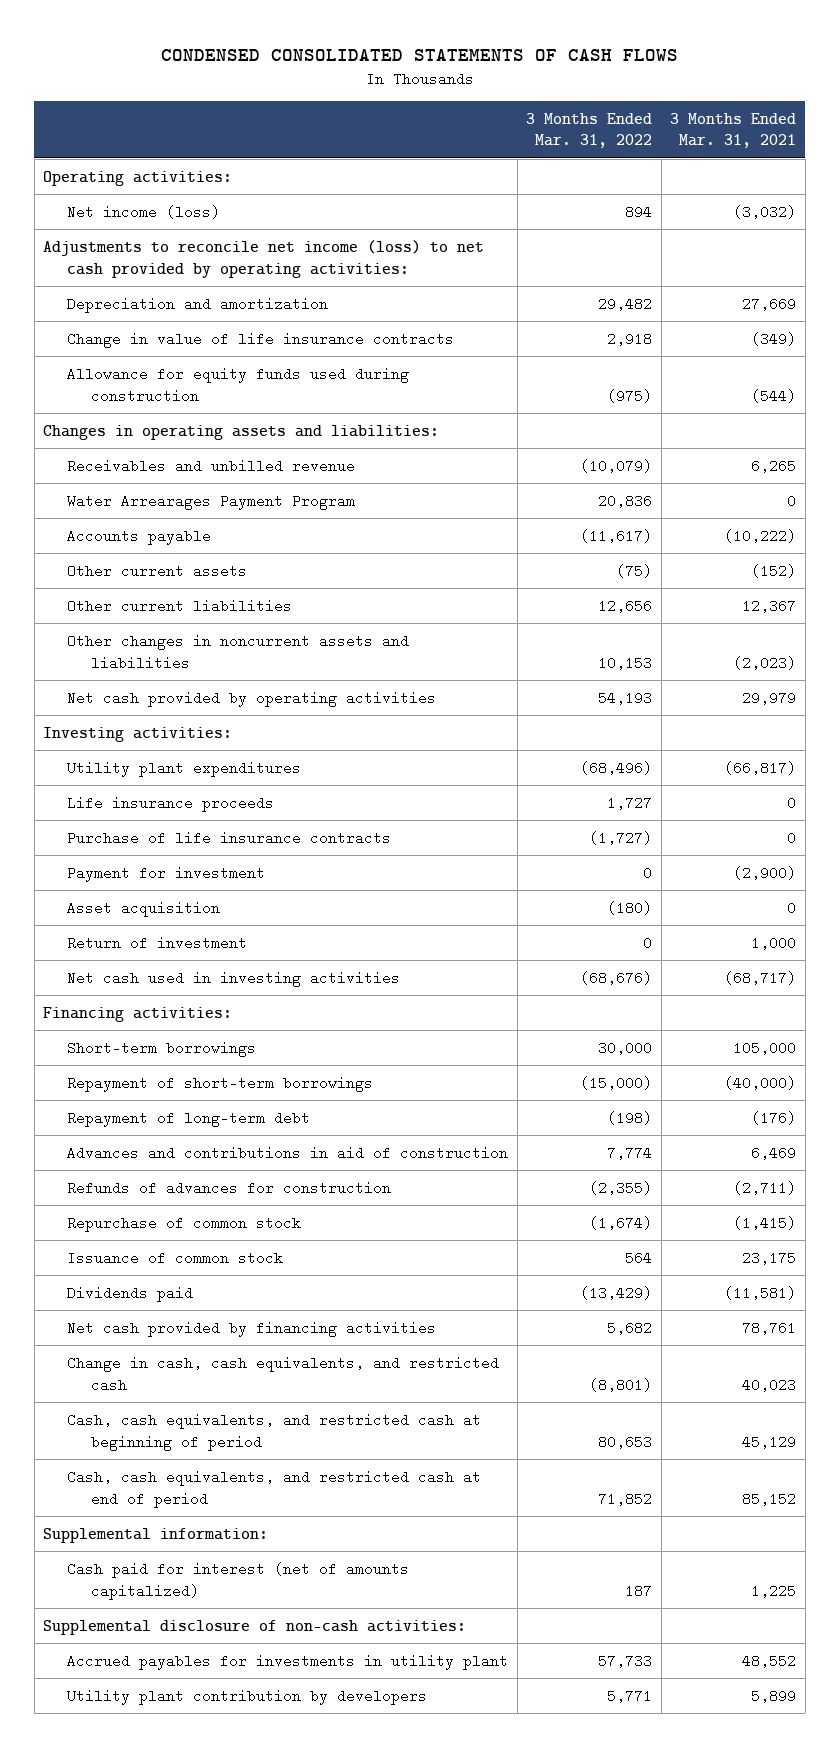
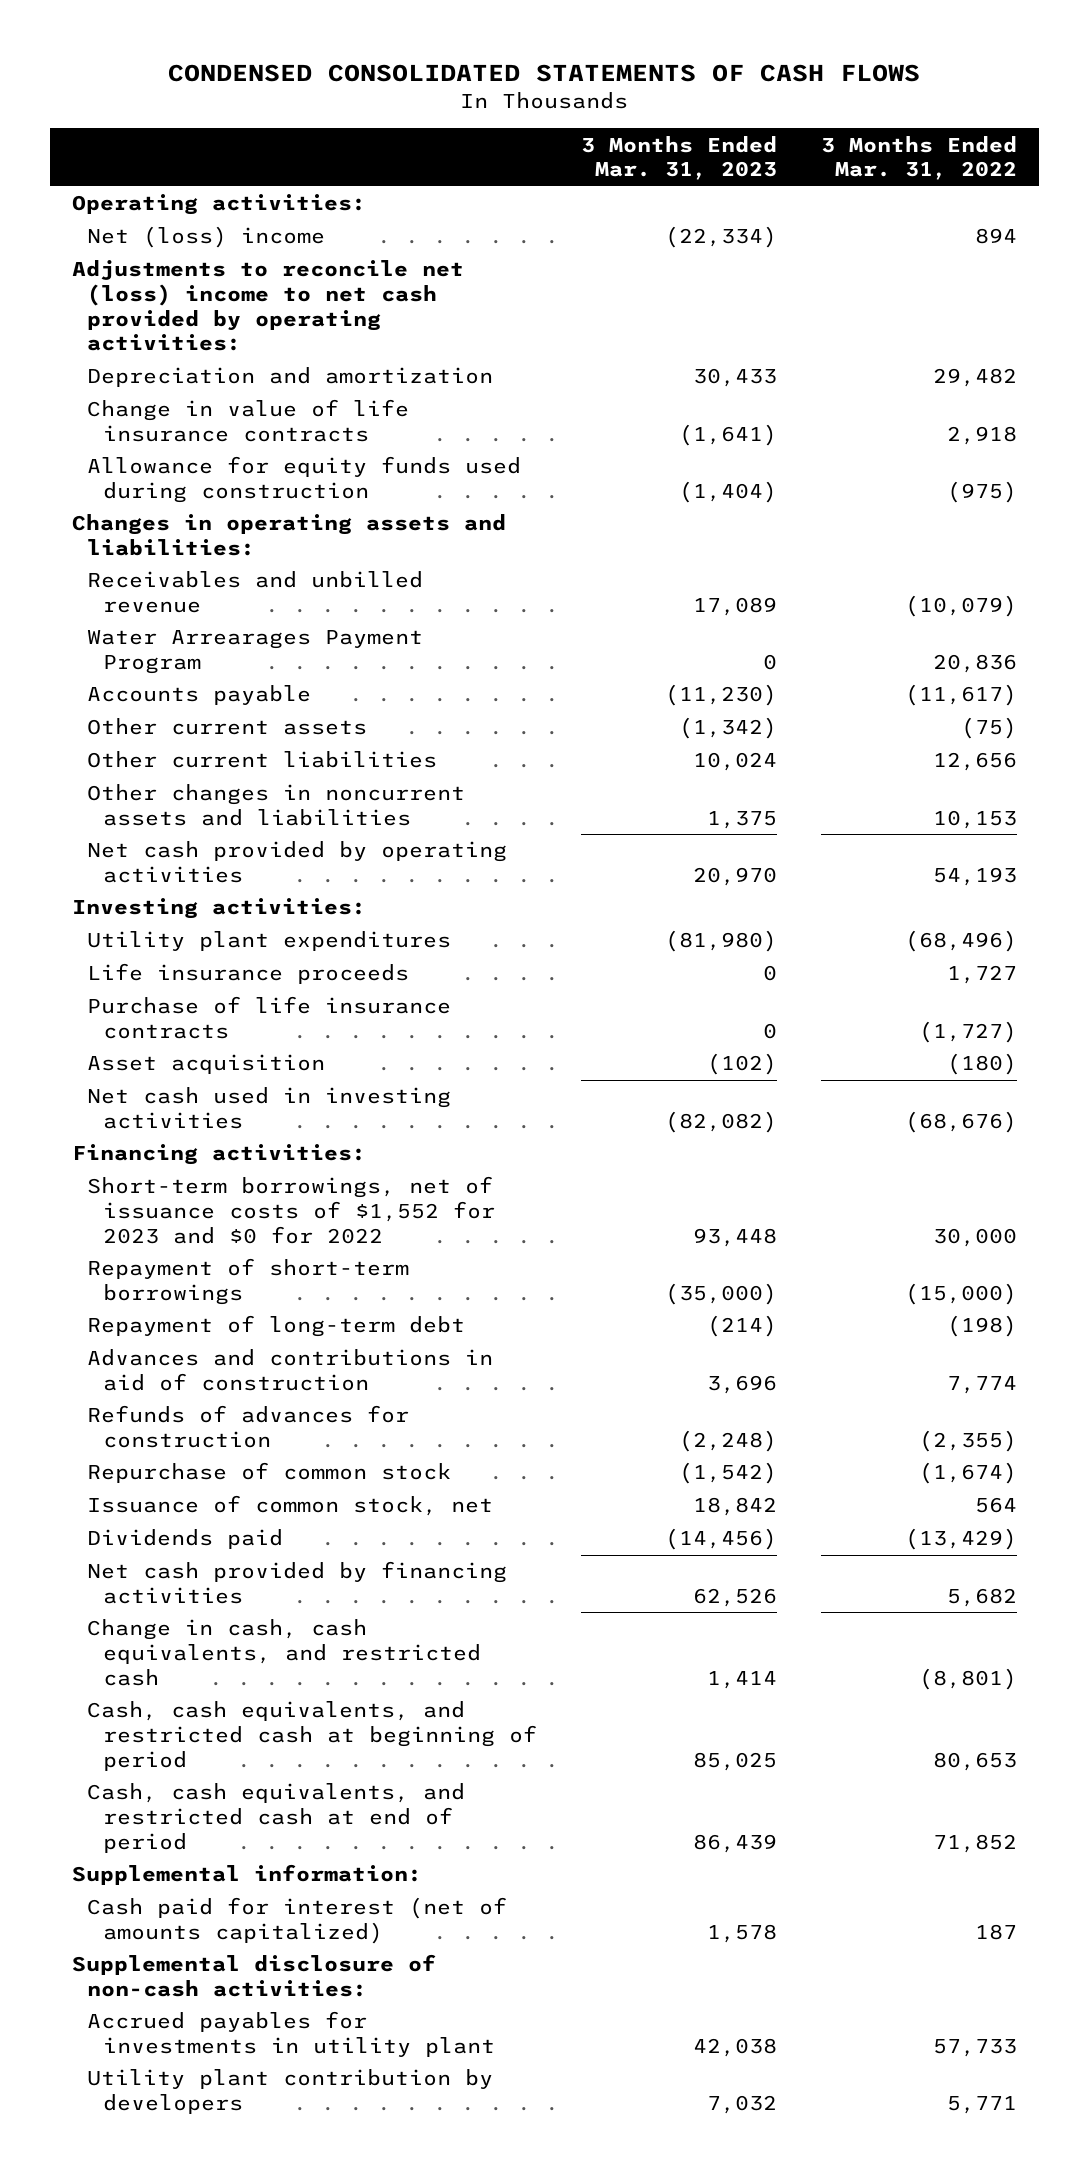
[670,112,797,149] 3 Months Ended Mar. 31, 2021 -> none
none -> [580,135,777,181] 3 Months Ended Mar. 31, 2023
[67,204,221,219] Net income (loss) -> [87,226,326,249] Net (loss) income
[43,239,485,278] Adjustments to reconcile net income (loss) to net cash provided by operating activities: -> [71,260,464,352] Adjustments to reconcile net (loss) income to net cash provided by operating activities:
[67,865,266,882] Payment for investment -> none
[67,935,248,950] Return of investment -> none
[67,1040,257,1057] Short-term borrowings -> [87,1176,496,1244] Short-term borrowings, net of issuance costs of $1,552 for 2023 and $0 for 2022
[67,1250,284,1265] Issuance of common stock -> [87,1495,494,1517] Issuance of common stock, net

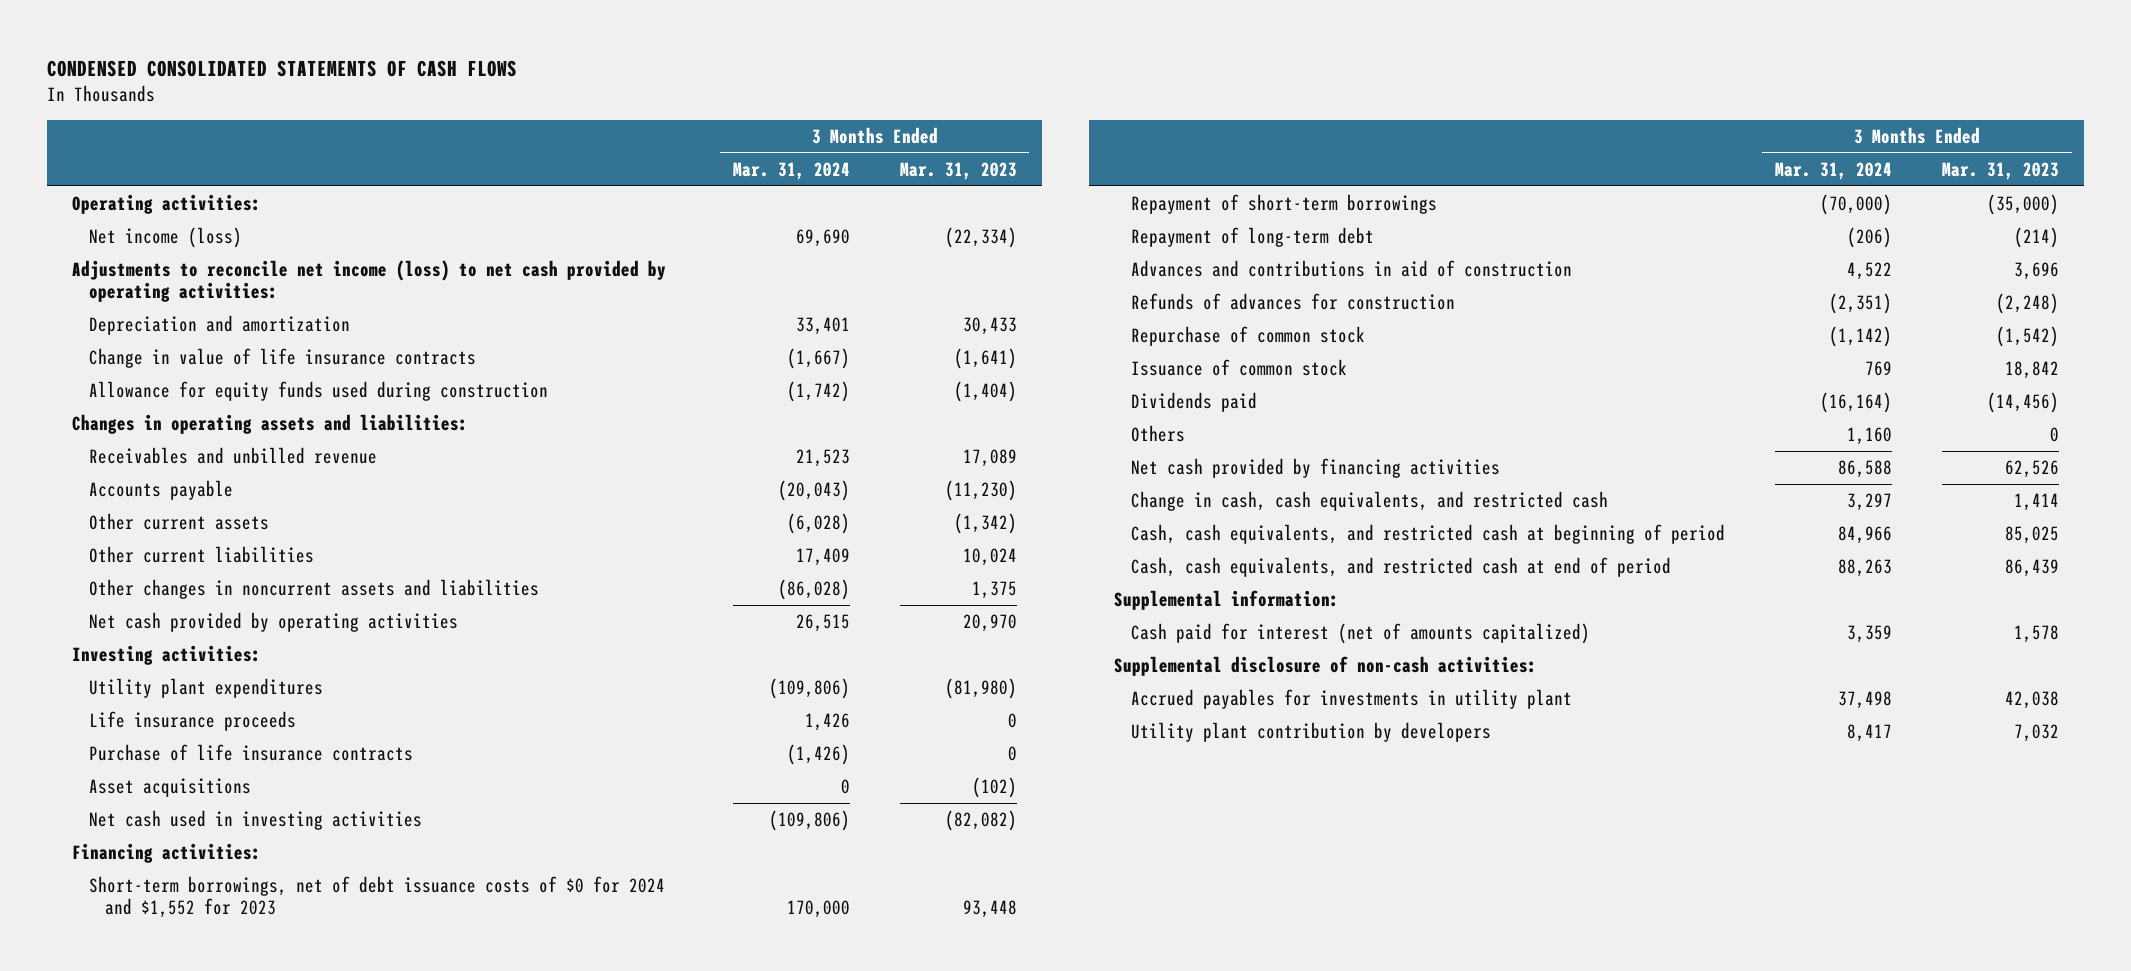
[820,135,1017,181] 3 Months Ended Mar. 31, 2022 -> none
none -> [732,161,850,180] Mar. 31, 2024
[87,226,326,249] Net (loss) income -> [88,227,242,249] Net income (loss)
[71,260,464,352] Adjustments to reconcile net (loss) income to net cash provided by operating activities: -> [71,260,666,302] Adjustments to reconcile net income (loss) to net cash provided by operating activities:
[87,630,424,675] Water Arrearages Payment Program -> none
[87,1054,326,1075] Asset acquisition -> [88,778,251,798] Asset acquisitions
[87,1176,496,1244] Short-term borrowings, net of issuance costs of $1,552 for 2023 and $0 for 2022 -> [88,876,665,918] Short-term borrowings, net of debt issuance costs of $0 for 2024 and $1,552 for 2023
[87,1495,494,1517] Issuance of common stock, net -> [1130,359,1347,377] Issuance of common stock
none -> [1130,425,1185,443] Others

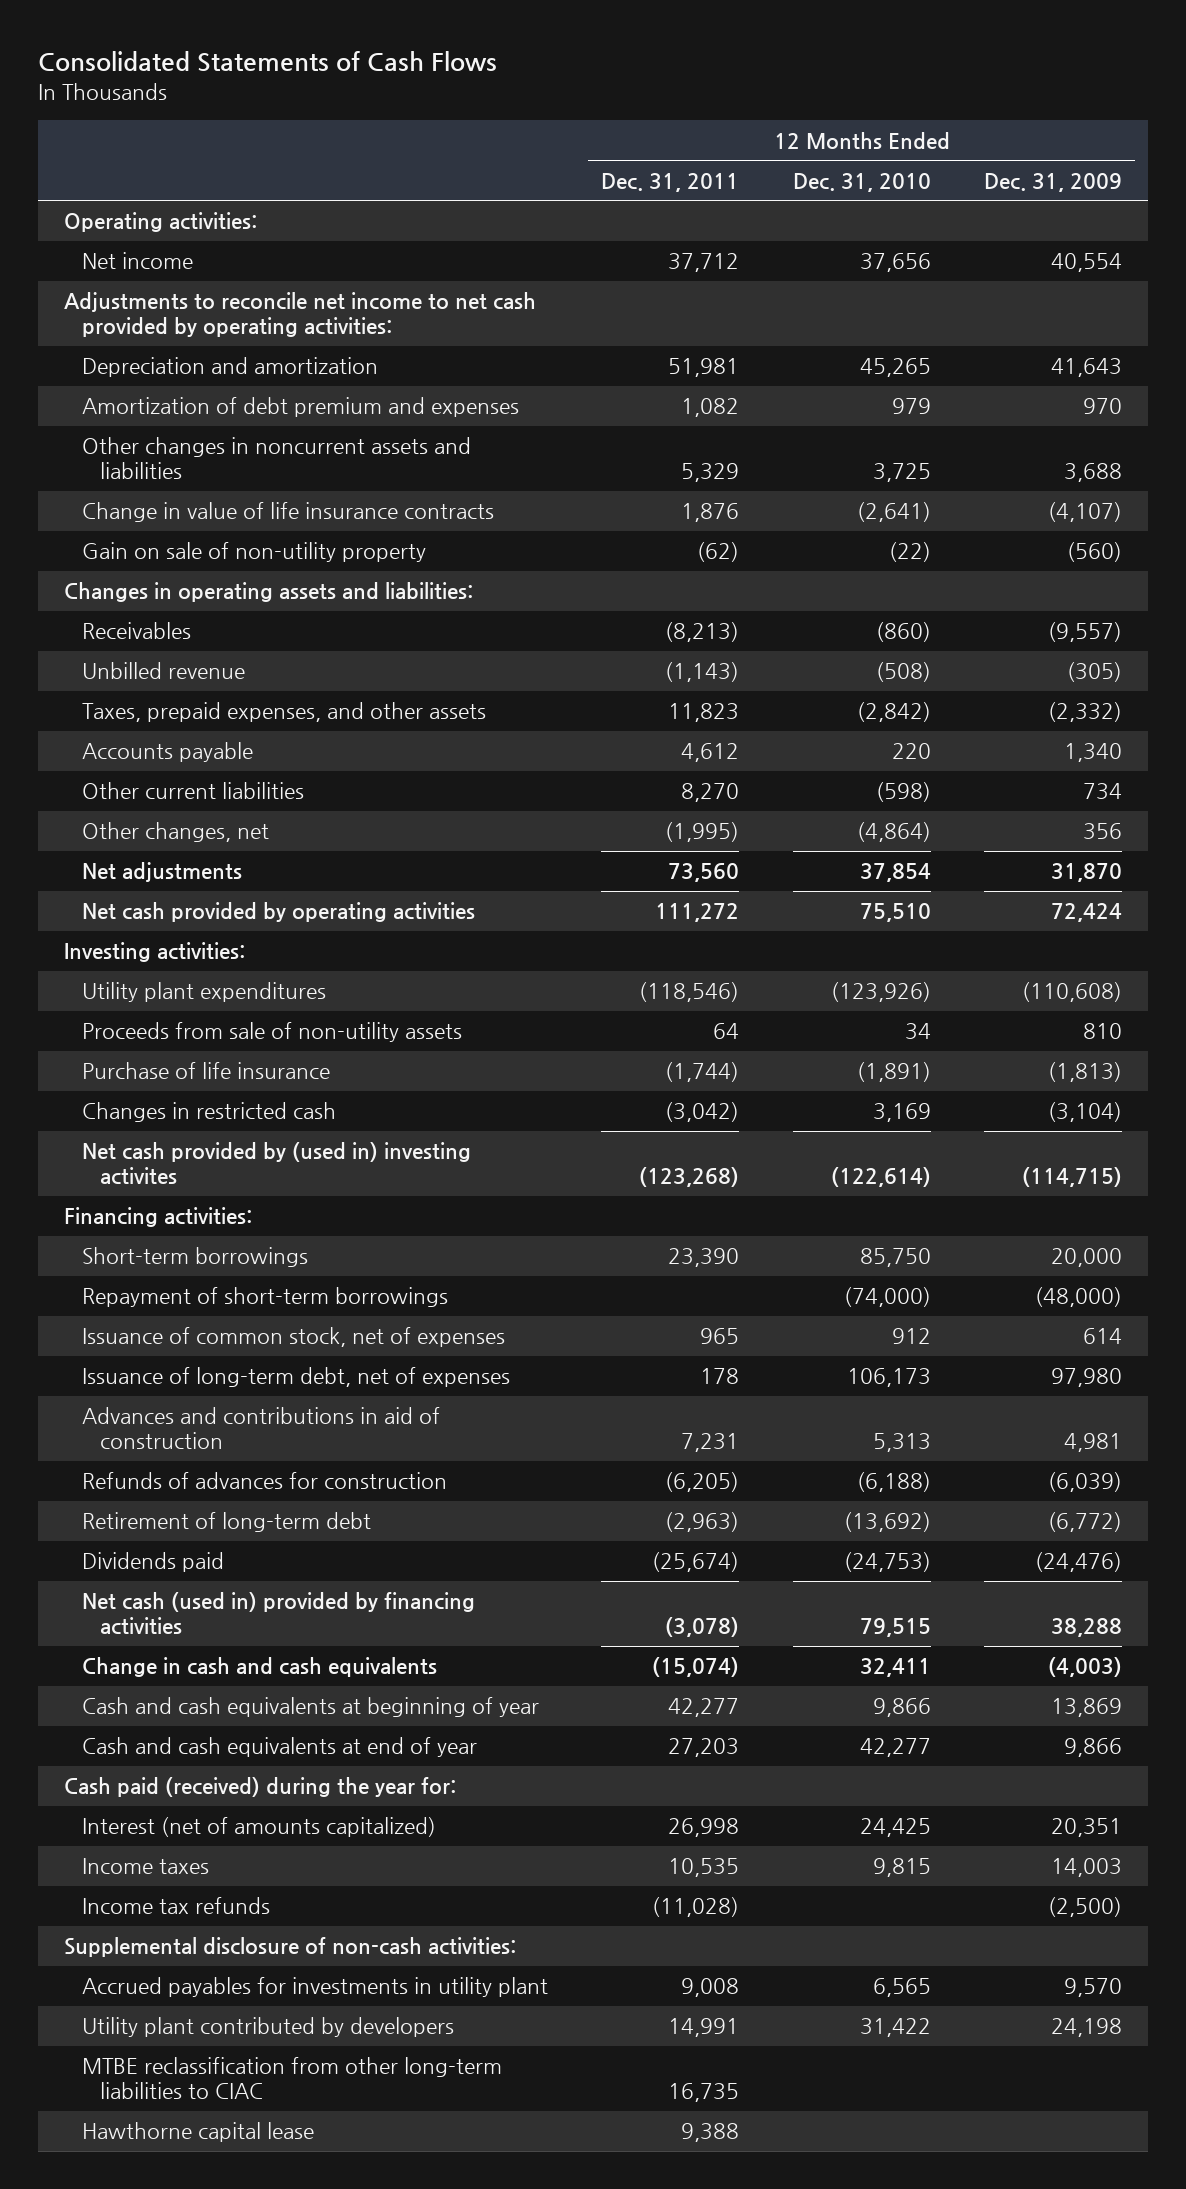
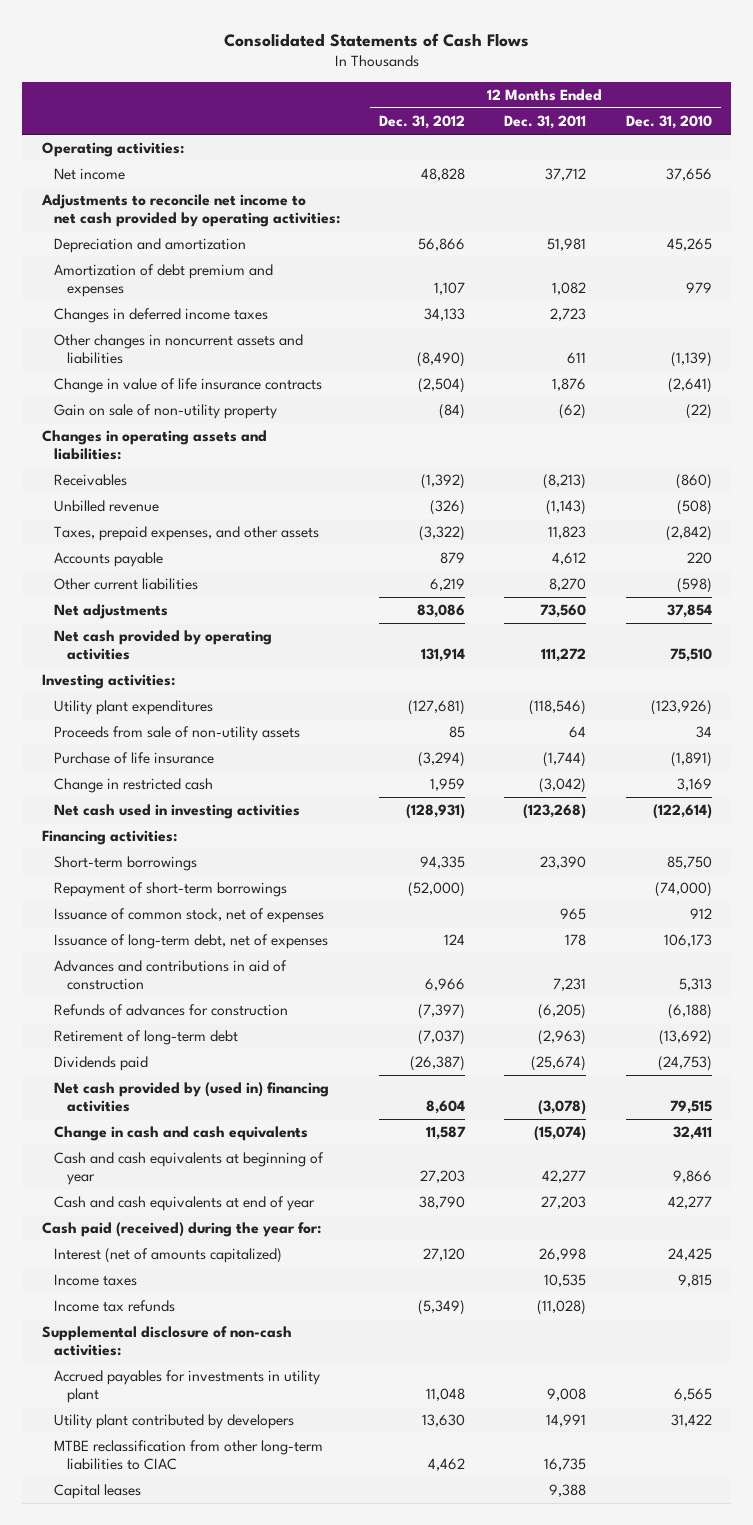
[983,172,1122,192] Dec. 31, 2009 -> none
none -> [379,115,466,130] Dec. 31, 2012
none -> [54,308,269,324] Changes in deferred income taxes
[681,463,740,483] 5,329 -> [567,351,587,364] 611
[872,463,931,483] 3,725 -> [670,351,712,367] (1,139)
[82,822,270,843] Other changes, net -> none
[82,1102,337,1123] Changes in restricted cash -> [54,778,214,794] Change in restricted cash
[82,1142,472,1186] Net cash provided by (used in) investing activites -> [54,804,301,820] Net cash used in investing activities
[82,1592,476,1636] Net cash (used in) provided by financing activities -> [54,1082,330,1112] Net cash provided by (used in) financing activities
[82,2122,315,2143] Hawthorne capital lease -> [54,1484,142,1500] Capital leases

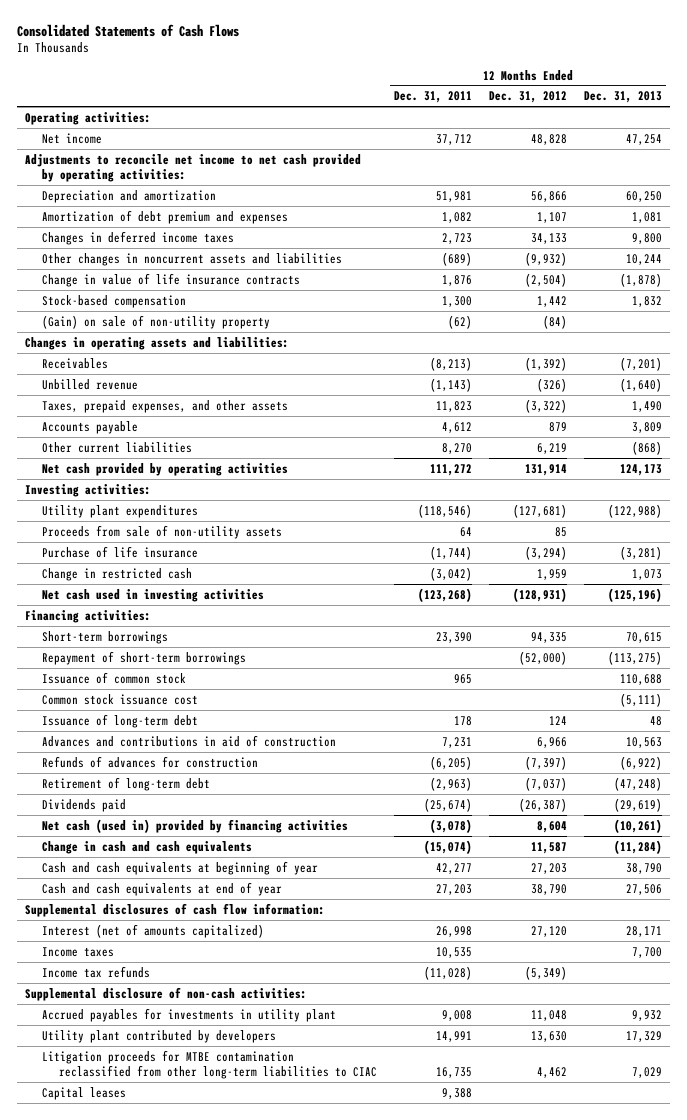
[625,115,712,130] Dec. 31, 2010 -> none
none -> [583,91,662,104] Dec. 31, 2013
[417,351,466,367] (8,490) -> [524,251,567,266] (9,932)
[567,351,587,364] 611 -> [441,251,472,266] (689)
none -> [41,294,186,308] Stock-based compensation
[54,404,278,420] Gain on sale of non-utility property -> [41,314,270,329] (Gain) on sale of non-utility property
[54,604,169,620] Net adjustments -> none
[54,908,325,924] Issuance of common stock, net of expenses -> [41,671,186,684] Issuance of common stock
none -> [41,693,198,705] Common stock issuance cost
[54,934,329,950] Issuance of long-term debt, net of expenses -> [41,713,198,728] Issuance of long-term debt
[54,1082,330,1112] Net cash provided by (used in) financing activities -> [41,818,348,833] Net cash (used in) provided by financing activities
[41,1222,321,1238] Cash paid (received) during the year for: -> none
none -> [25,902,326,917] Supplemental disclosures of cash flow information:
[54,1440,324,1470] MTBE reclassification from other long-term liabilities to CIAC -> [41,1049,377,1080] Litigation proceeds for MTBE contamination reclassified from other long-term liabilities to CIAC

